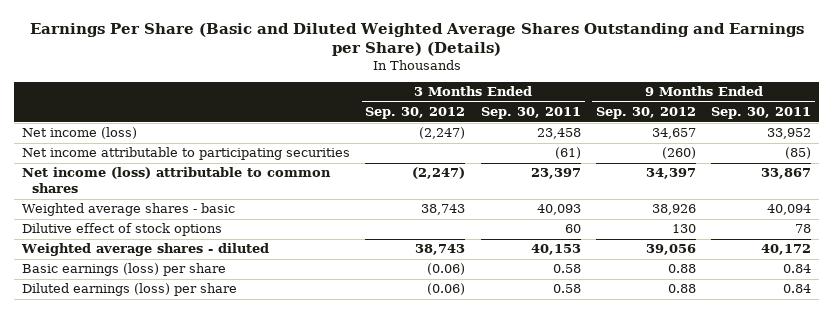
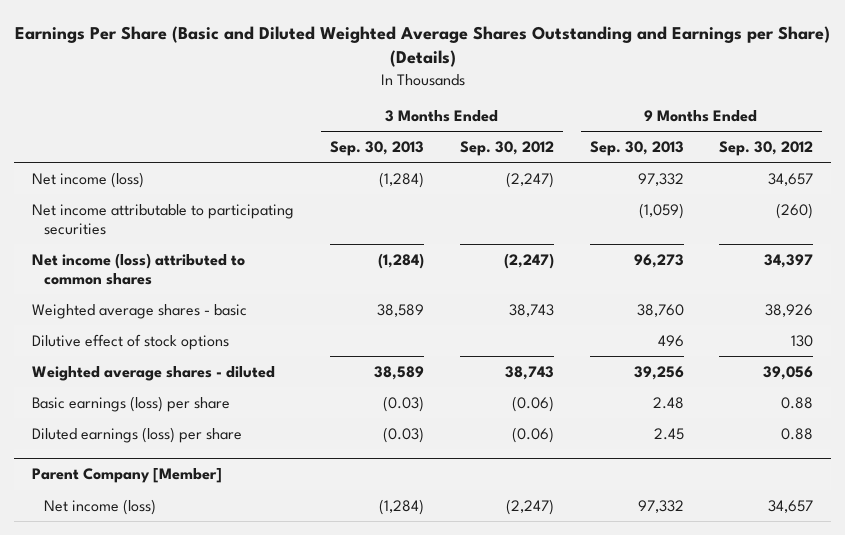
[480,107,581,120] Sep. 30, 2011 -> none
[711,107,812,120] Sep. 30, 2011 -> none
none -> [329,140,424,156] Sep. 30, 2013
none -> [589,140,684,156] Sep. 30, 2013
[22,167,332,194] Net income (loss) attributable to common shares -> [31,252,245,286] Net income (loss) attributed to common shares
none -> [31,468,222,484] Parent Company [Member]
none -> [43,498,156,515] Net income (loss)

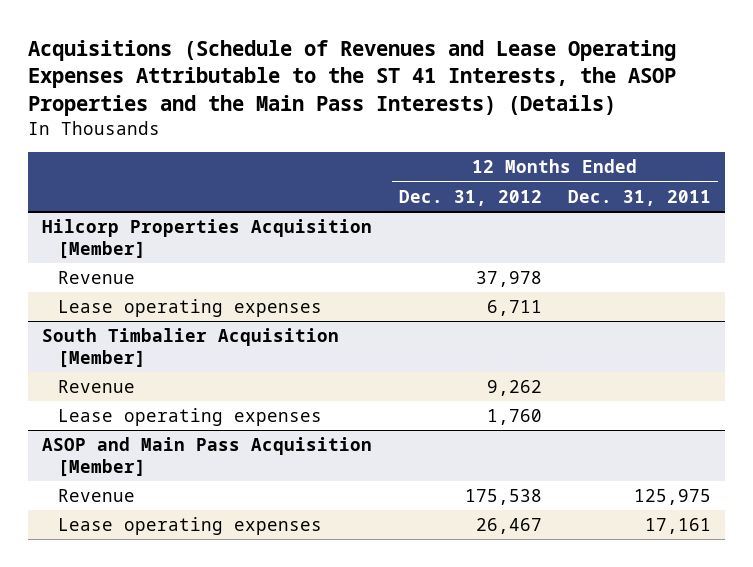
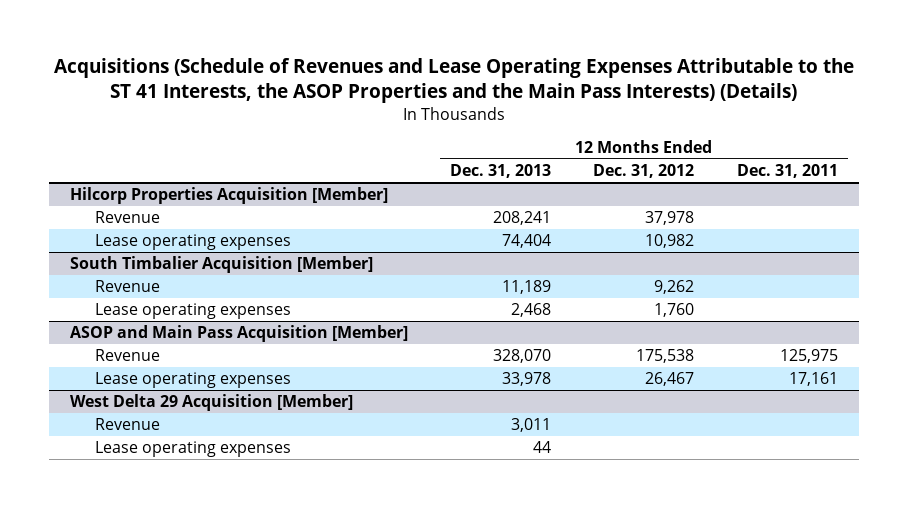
none -> [450,164,552,179] Dec. 31, 2013
[486,300,542,317] 6,711 -> [645,234,695,249] 10,982
none -> [69,394,353,412] West Delta 29 Acquisition [Member]
none -> [95,418,161,431] Revenue
none -> [95,441,292,458] Lease operating expenses

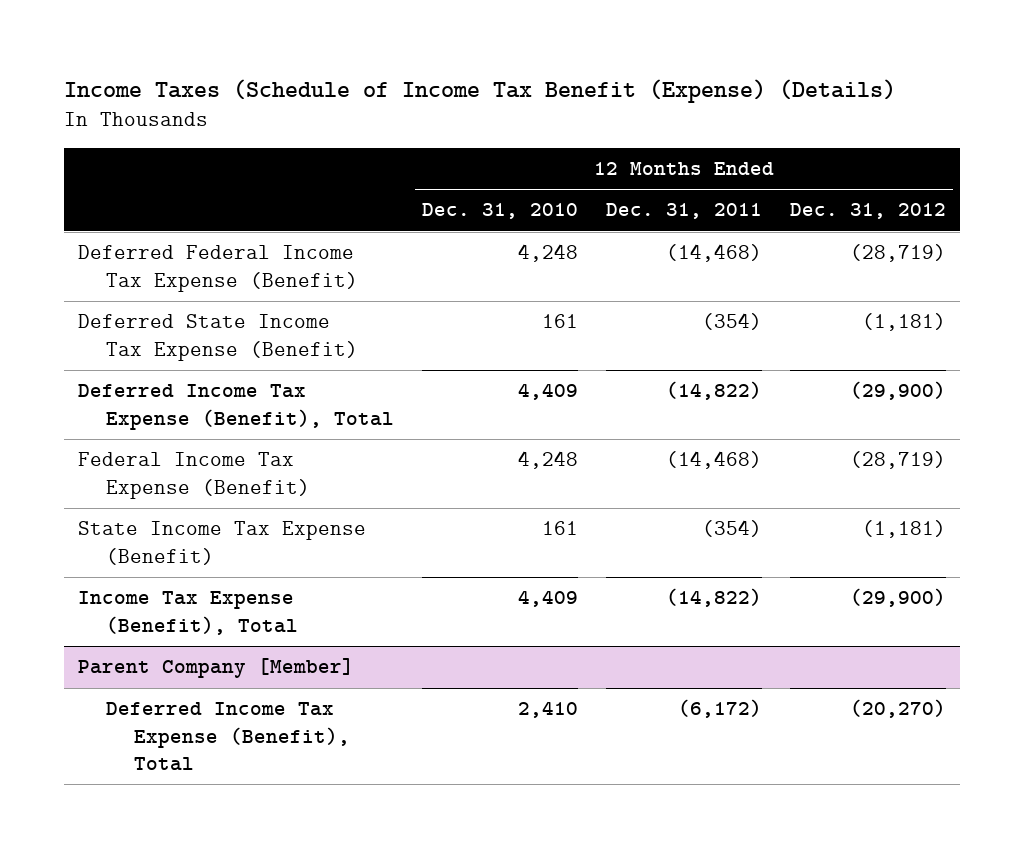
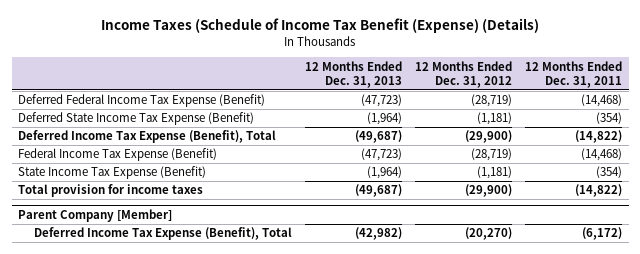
[422,203,579,220] Dec. 31, 2010 -> none
none -> [305,60,403,88] 12 Months Ended Dec. 31, 2013
[78,591,299,635] Income Tax Expense (Benefit), Total -> [18,184,204,198] Total provision for income taxes

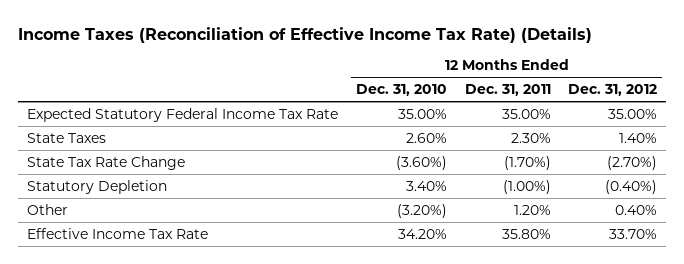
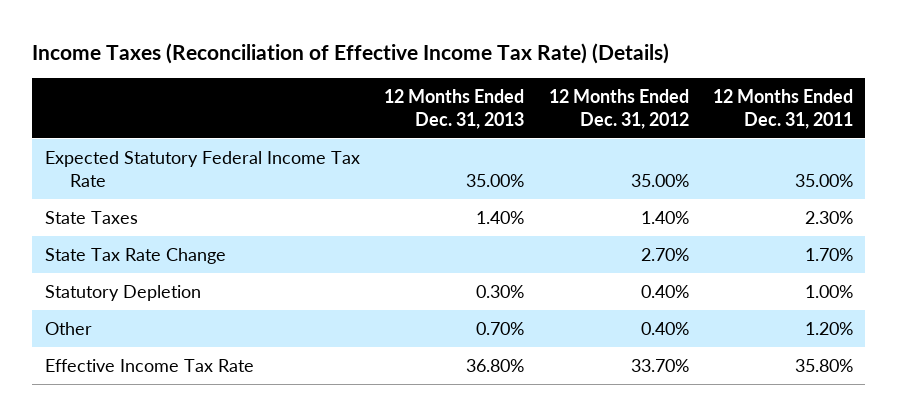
[355,84,447,97] Dec. 31, 2010 -> none
none -> [384,88,525,129] 12 Months Ended Dec. 31, 2013
[503,155,551,170] (1.70%) -> [805,247,854,261] 1.70%
[607,155,658,170] (2.70%) -> [640,247,689,261] 2.70%
[502,179,551,194] (1.00%) -> [805,284,854,298] 1.00%
[605,179,658,194] (0.40%) -> [640,284,689,298] 0.40%

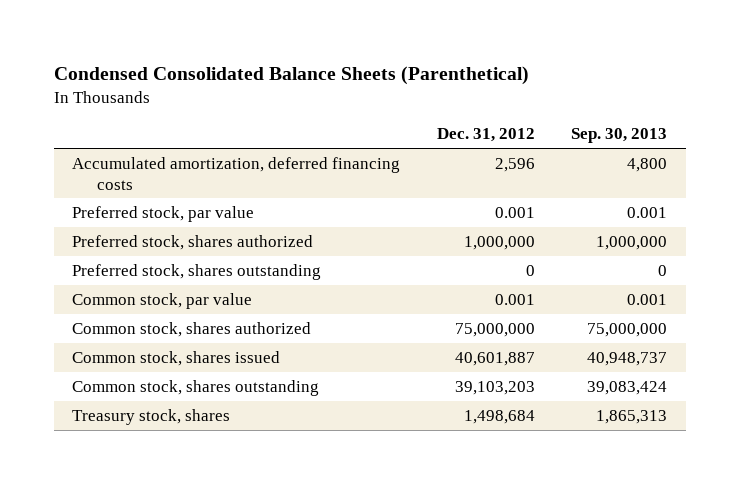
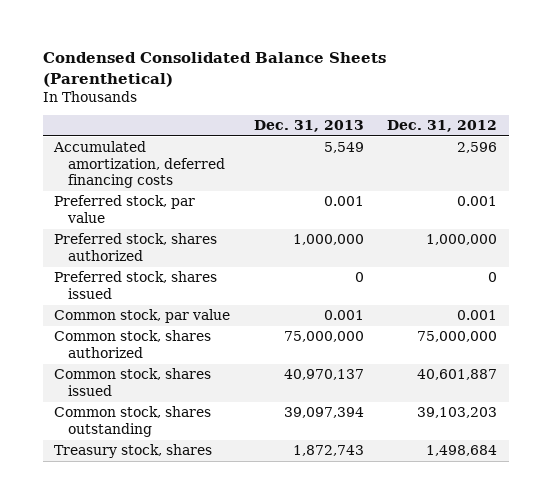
[571,128,668,144] Sep. 30, 2013 -> none
none -> [253,120,364,133] Dec. 31, 2013
[72,263,322,280] Preferred stock, shares outstanding -> [54,271,218,299] Preferred stock, shares issued

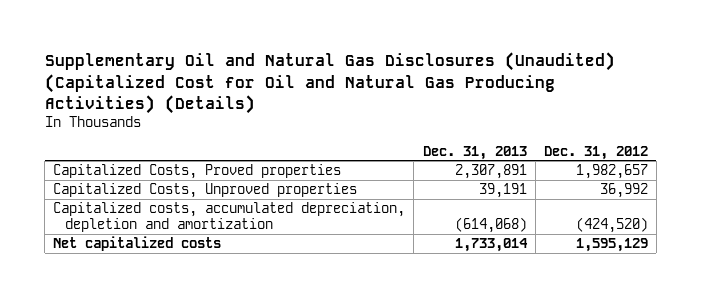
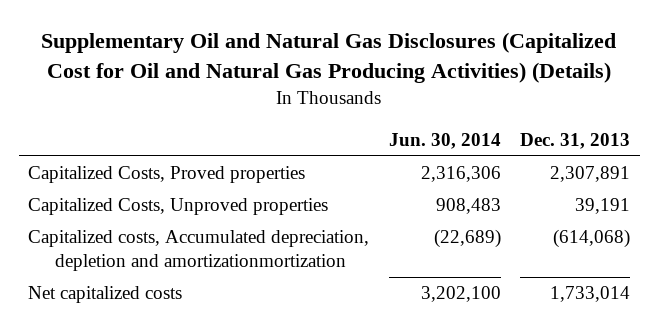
[44,52,615,114] Supplementary Oil and Natural Gas Disclosures (Unaudited) (Capitalized Cost for Oil and Natural Gas Producing Activities) (Details) -> [41,32,617,84] Supplementary Oil and Natural Gas Disclosures (Capitalized Cost for Oil and Natural Gas Producing Activities) (Details)
[543,145,648,160] Dec. 31, 2012 -> none
none -> [388,133,501,150] Jun. 30, 2014
[53,202,406,233] Capitalized costs, accumulated depreciation, depletion and amortization -> [28,230,370,271] Capitalized costs, Accumulated depreciation, depletion and amortizationmortization

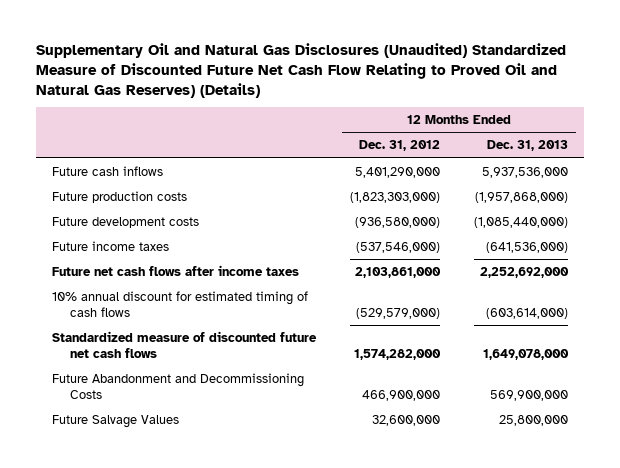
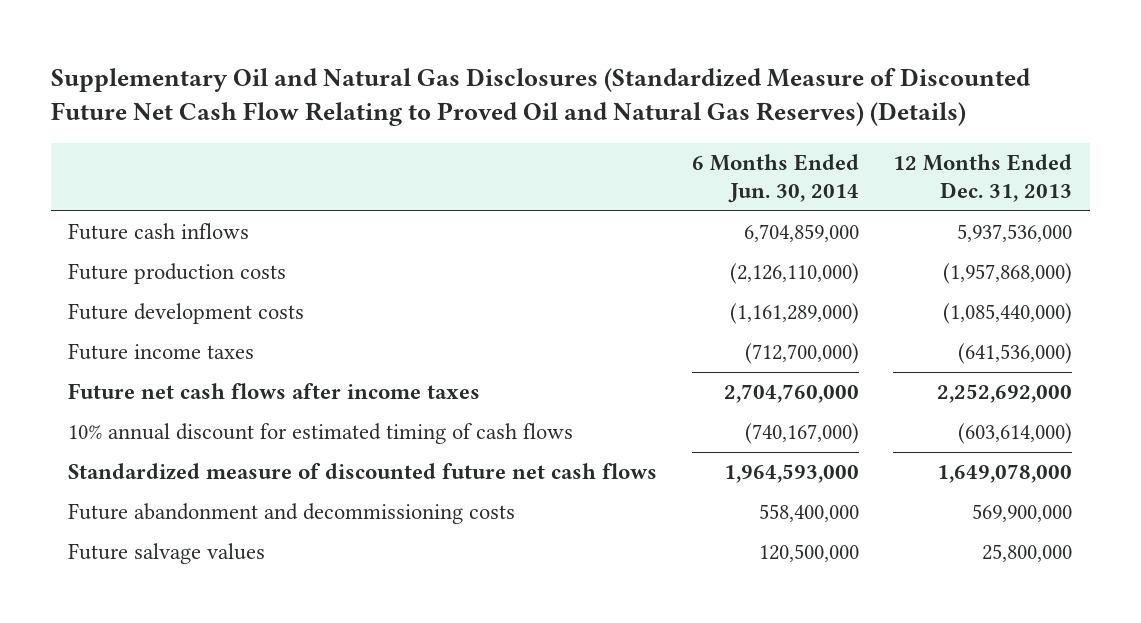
[35,43,566,98] Supplementary Oil and Natural Gas Disclosures (Unaudited) Standardized Measure of Discounted Future Net Cash Flow Relating to Proved Oil and Natural Gas Reserves) (Details) -> [51,67,1032,127] Supplementary Oil and Natural Gas Disclosures (Standardized Measure of Discounted Future Net Cash Flow Relating to Proved Oil and Natural Gas Reserves) (Details)
[359,140,441,152] Dec. 31, 2012 -> none
none -> [691,153,859,203] 6 Months Ended Jun. 30, 2014
[52,372,305,399] Future Abandonment and Decommissioning Costs -> [68,503,516,525] Future abandonment and decommissioning costs
[52,414,180,428] Future Salvage Values -> [68,543,266,565] Future salvage values

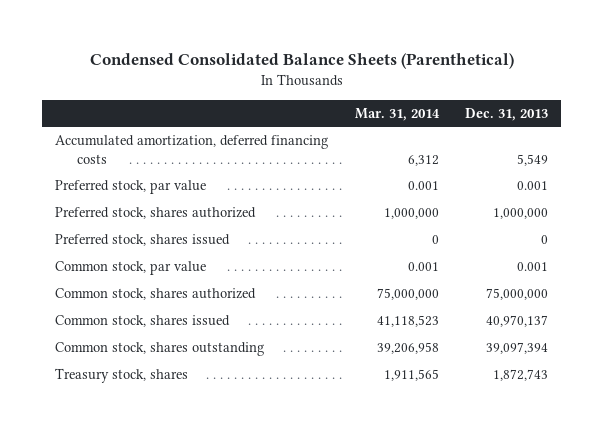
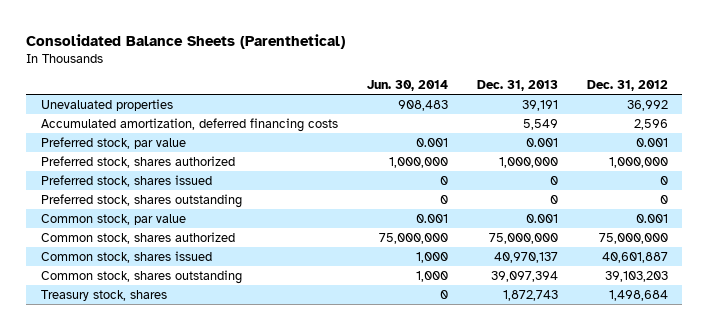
[89,53,514,70] Condensed Consolidated Balance Sheets (Parenthetical) -> [26,33,346,49] Consolidated Balance Sheets (Parenthetical)
[354,107,440,121] Mar. 31, 2014 -> none
none -> [366,80,448,92] Jun. 30, 2014
none -> [586,80,668,92] Dec. 31, 2012
none -> [40,98,173,111] Unevaluated properties
none -> [40,193,242,208] Preferred stock, shares outstanding

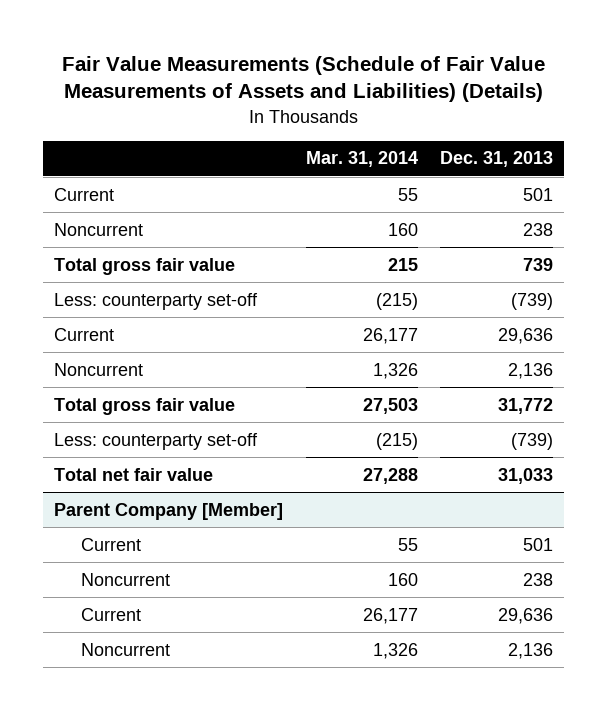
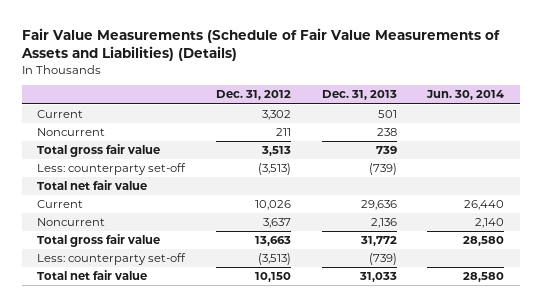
[305,151,418,168] Mar. 31, 2014 -> none
none -> [215,90,291,101] Dec. 31, 2012
none -> [426,90,505,101] Jun. 30, 2014
none -> [37,180,148,191] Total net fair value
[54,502,284,520] Parent Company [Member] -> none
[81,537,142,551] Current -> none
[81,572,171,586] Noncurrent -> none
[81,607,142,621] Current -> none
[81,642,171,656] Noncurrent -> none

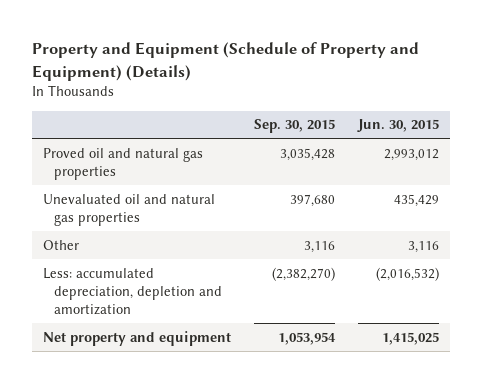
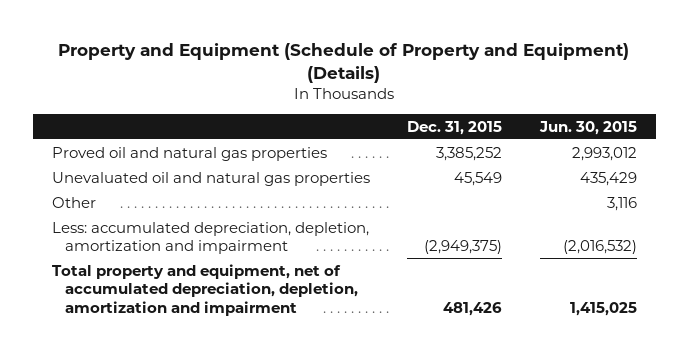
[253,119,335,134] Sep. 30, 2015 -> none
none -> [407,120,503,135] Dec. 31, 2015
[43,267,223,315] Less: accumulated depreciation, depletion and amortization -> [51,221,369,255] Less: accumulated depreciation, depletion, amortization and impairment
[43,330,232,346] Net property and equipment -> [51,263,358,316] Total property and equipment, net of accumulated depreciation, depletion, amortization and impairment

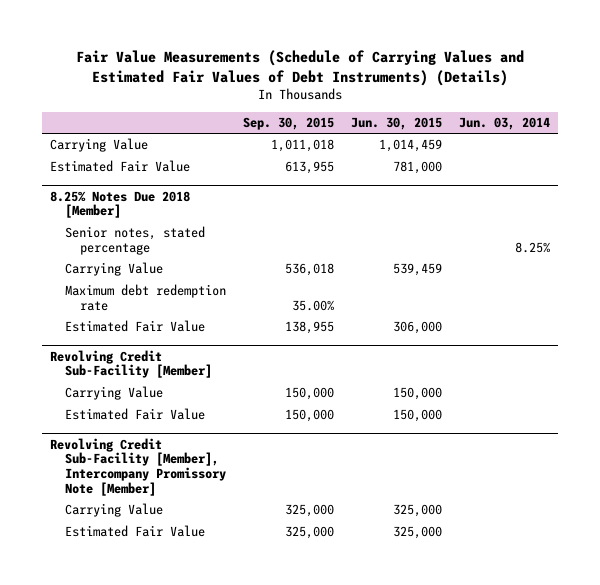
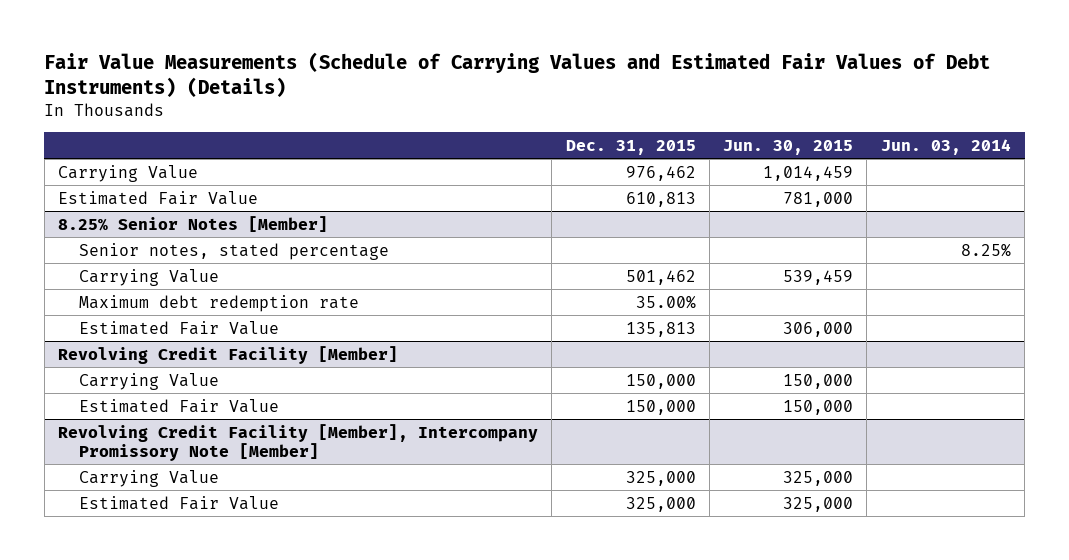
[243,116,335,130] Sep. 30, 2015 -> none
none -> [565,139,696,155] Dec. 31, 2015
[50,190,191,219] 8.25% Notes Due 2018 [Member] -> [58,215,329,232] 8.25% Senior Notes [Member]
[50,349,213,379] Revolving Credit Sub-Facility [Member] -> [58,345,399,364] Revolving Credit Facility [Member]
[50,437,227,496] Revolving Credit Sub-Facility [Member], Intercompany Promissory Note [Member] -> [58,423,539,461] Revolving Credit Facility [Member], Intercompany Promissory Note [Member]

